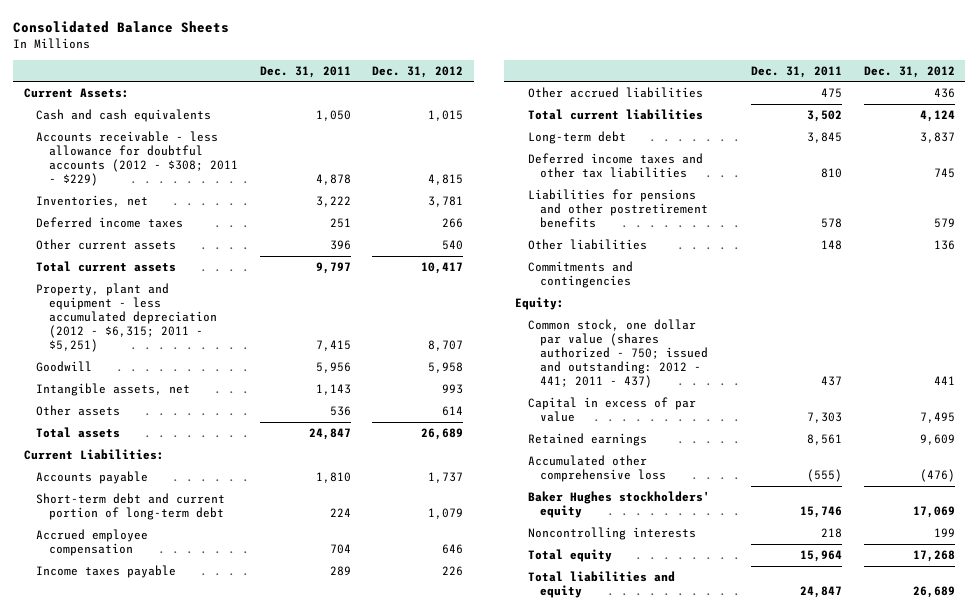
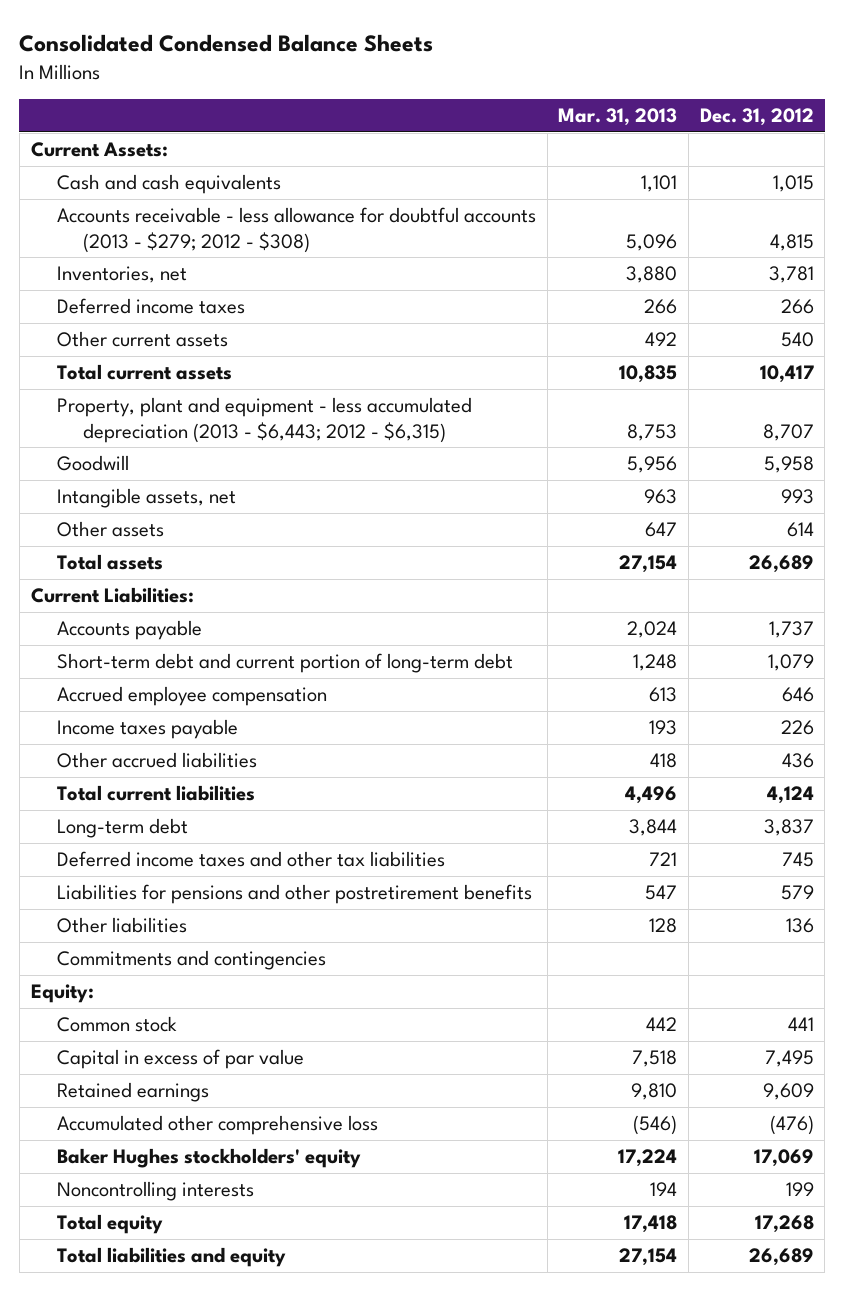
[13,20,230,33] Consolidated Balance Sheets -> [19,34,434,53] Consolidated Condensed Balance Sheets
[259,65,351,78] Dec. 31, 2011 -> none
none -> [558,108,678,127] Mar. 31, 2013
[36,130,238,187] Accounts receivable - less allowance for doubtful accounts (2012 - $308; 2011 - $229) -> [56,207,536,253] Accounts receivable - less allowance for doubtful accounts (2013 - $279; 2012 - $308)
[36,282,217,353] Property, plant and equipment - less accumulated depreciation (2012 - $6,315; 2011 - $5,251) -> [56,397,472,443] Property, plant and equipment - less accumulated depreciation (2013 - $6,443; 2012 - $6,315)
[527,318,709,389] Common stock, one dollar par value (shares authorized - 750; issued and outstanding: 2012 - 441; 2011 - 437) -> [56,1016,177,1033] Common stock

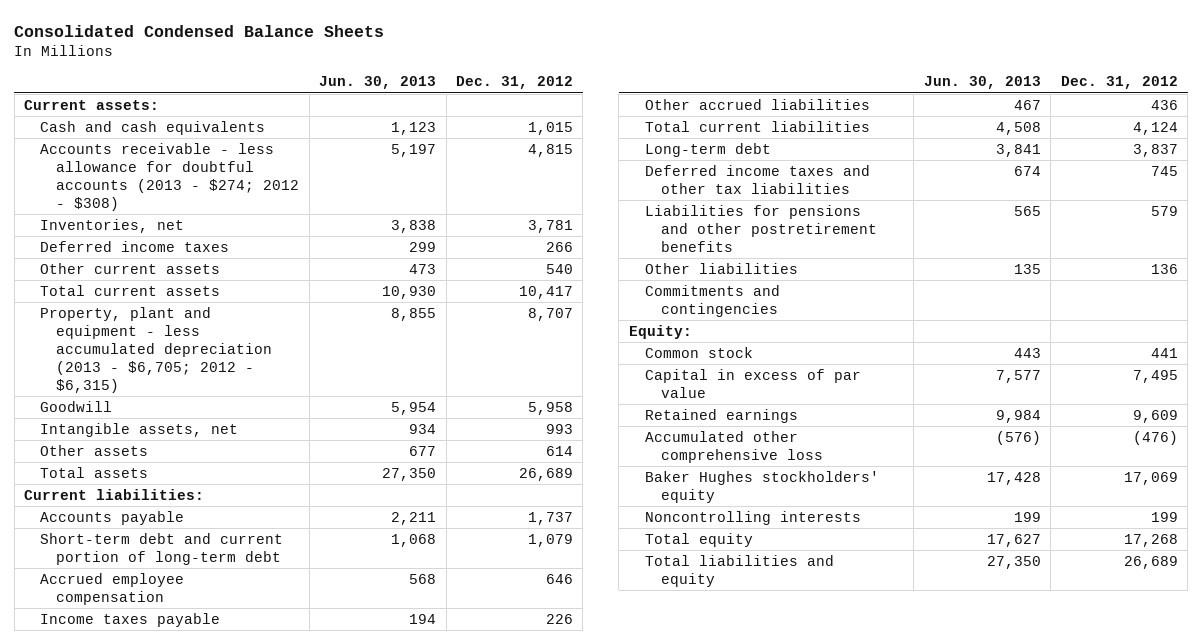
[558,108,678,127] Mar. 31, 2013 -> none
none -> [319,76,437,90] Jun. 30, 2013
[30,142,168,158] Current Assets: -> [24,99,160,110] Current assets:
[56,207,536,253] Accounts receivable - less allowance for doubtful accounts (2013 - $279; 2012 - $308) -> [40,142,300,211] Accounts receivable - less allowance for doubtful accounts (2013 - $274; 2012 - $308)
[56,397,472,443] Property, plant and equipment - less accumulated depreciation (2013 - $6,443; 2012 - $6,315) -> [40,306,273,393] Property, plant and equipment - less accumulated depreciation (2013 - $6,705; 2012 - $6,315)
[30,587,194,604] Current Liabilities: -> [24,488,205,500] Current liabilities:

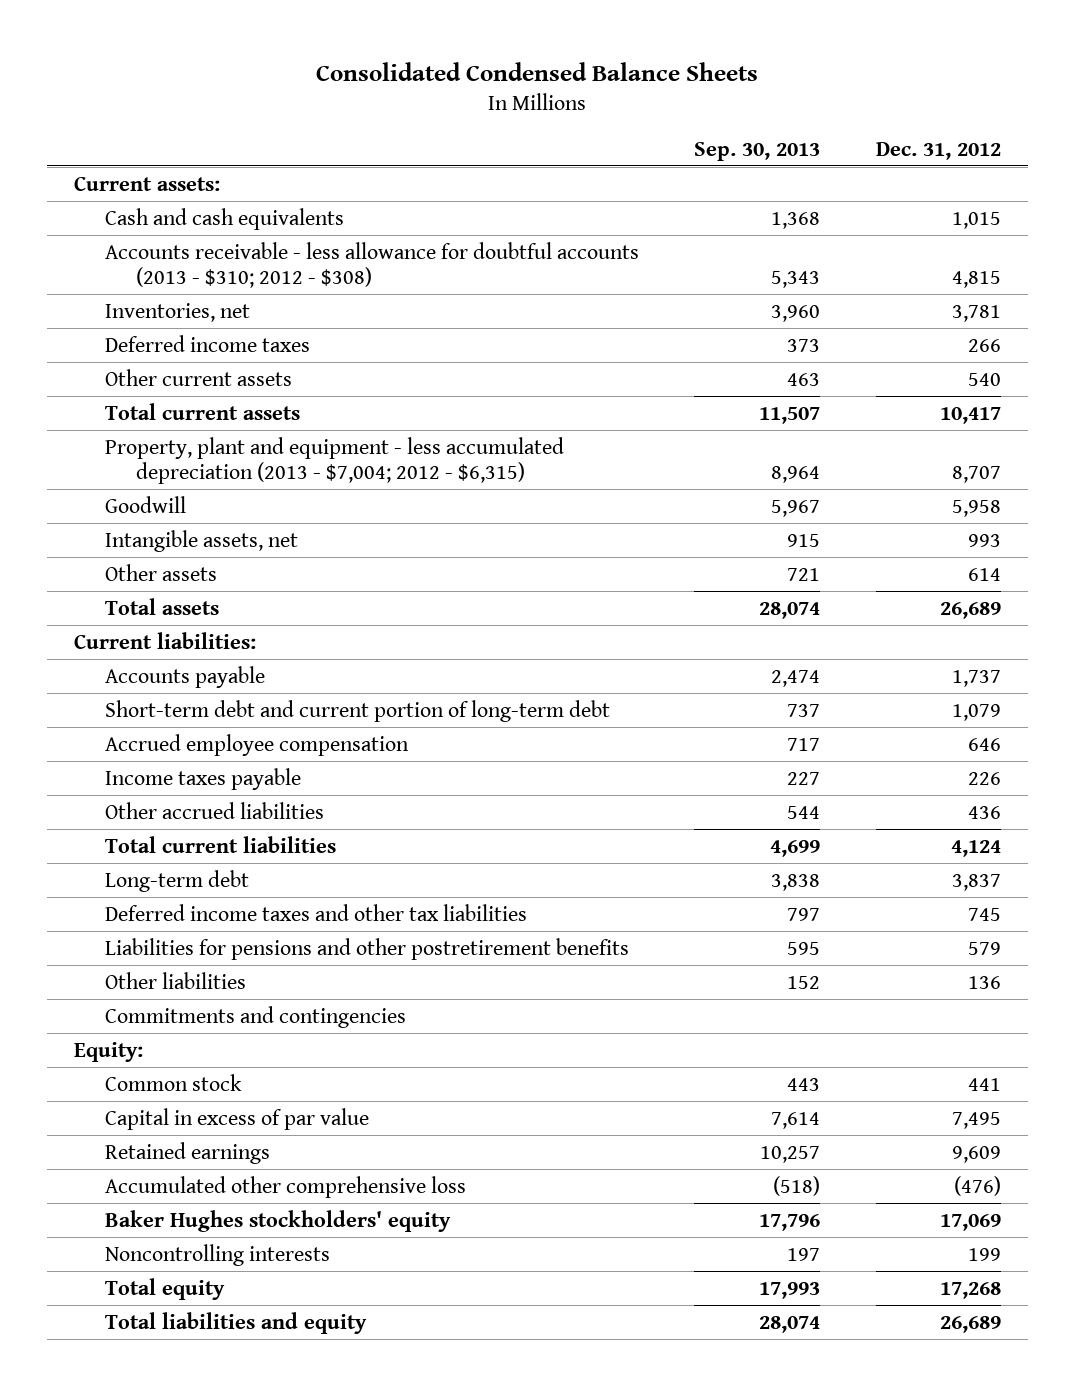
[319,76,437,90] Jun. 30, 2013 -> none
none -> [694,141,821,161] Sep. 30, 2013
[40,142,300,211] Accounts receivable - less allowance for doubtful accounts (2013 - $274; 2012 - $308) -> [105,241,640,288] Accounts receivable - less allowance for doubtful accounts (2013 - $310; 2012 - $308)
[40,306,273,393] Property, plant and equipment - less accumulated depreciation (2013 - $6,705; 2012 - $6,315) -> [105,436,565,484] Property, plant and equipment - less accumulated depreciation (2013 - $7,004; 2012 - $6,315)

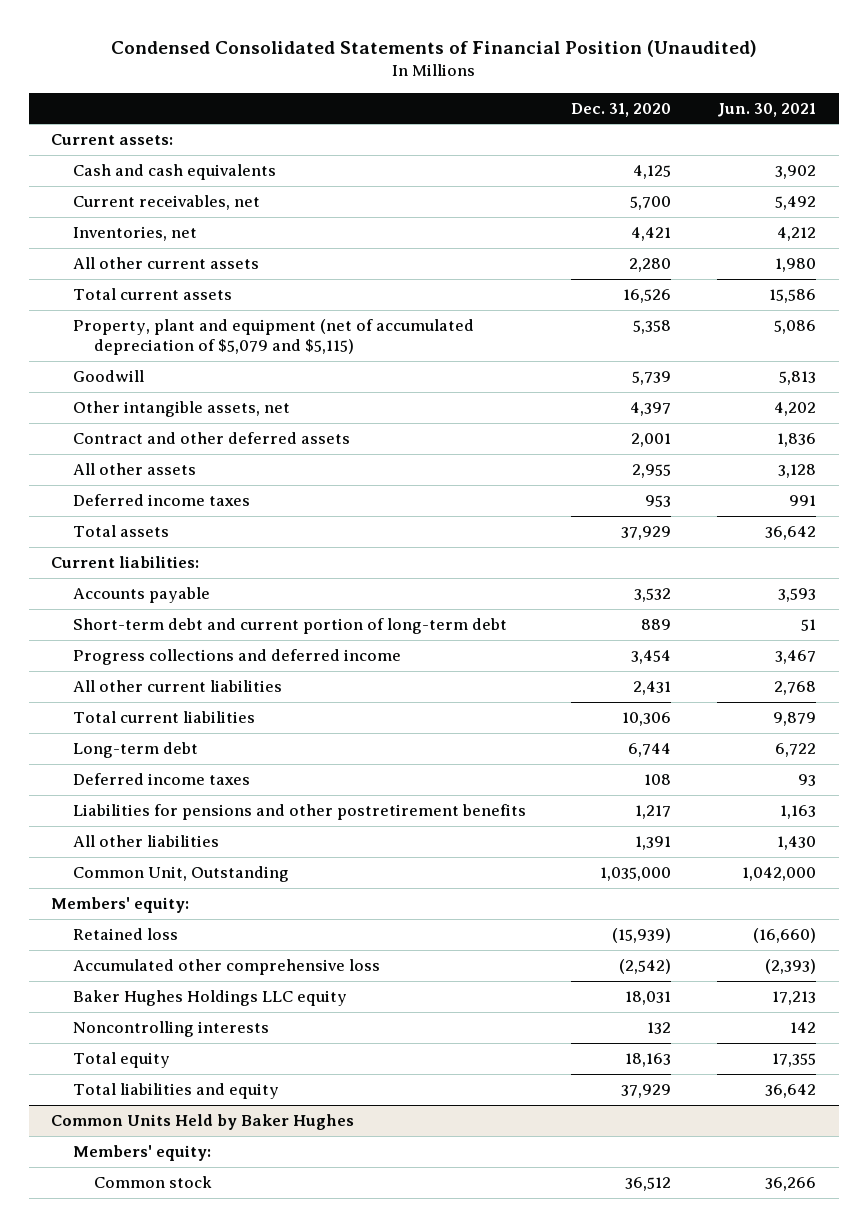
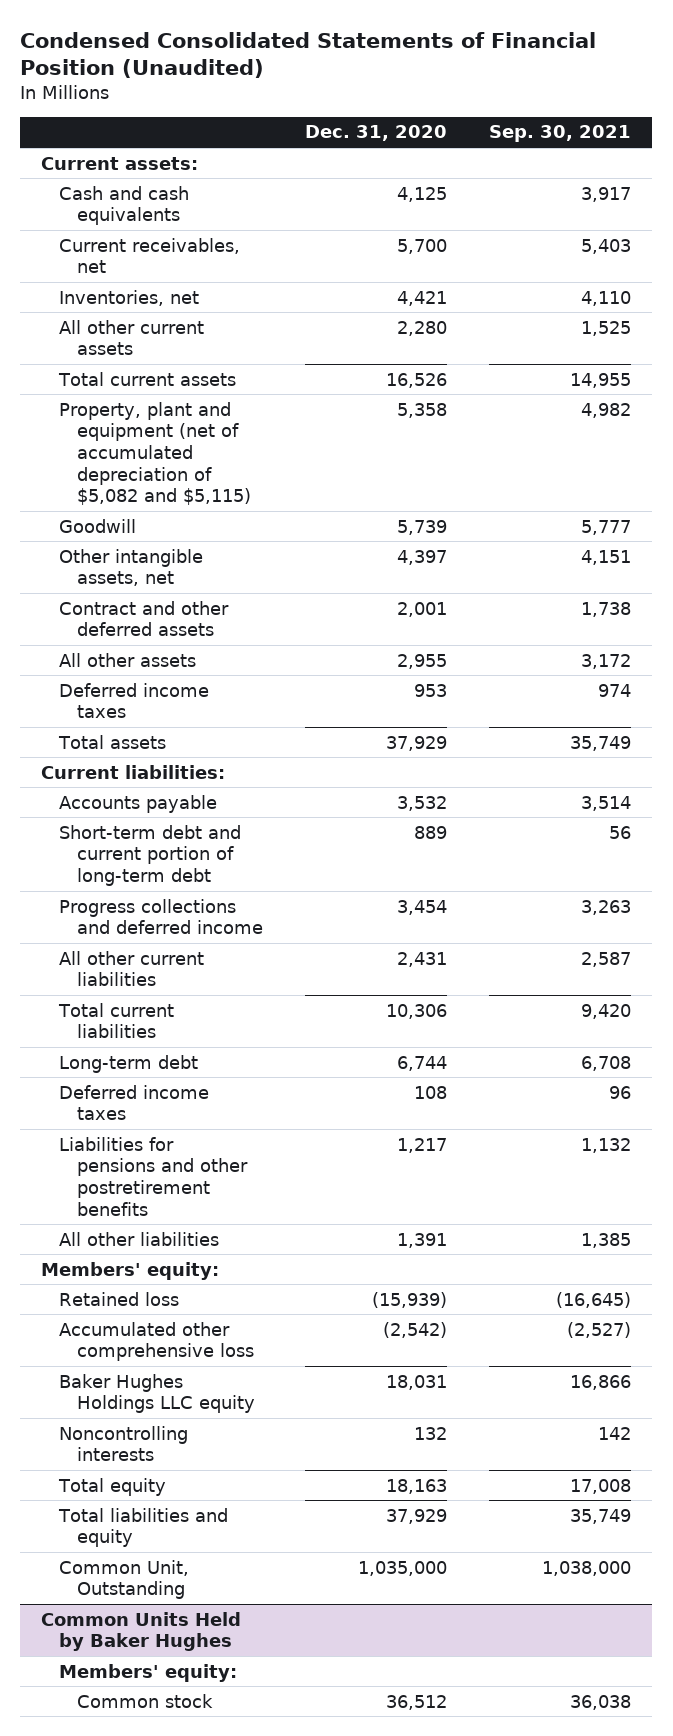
[716,102,816,117] Jun. 30, 2021 -> none
none -> [489,125,632,143] Sep. 30, 2021
[72,319,474,356] Property, plant and equipment (net of accumulated depreciation of $5,079 and $5,115) -> [59,401,252,506] Property, plant and equipment (net of accumulated depreciation of $5,082 and $5,115)
[72,866,289,883] Common Unit, Outstanding -> [59,1559,190,1600] Common Unit, Outstanding

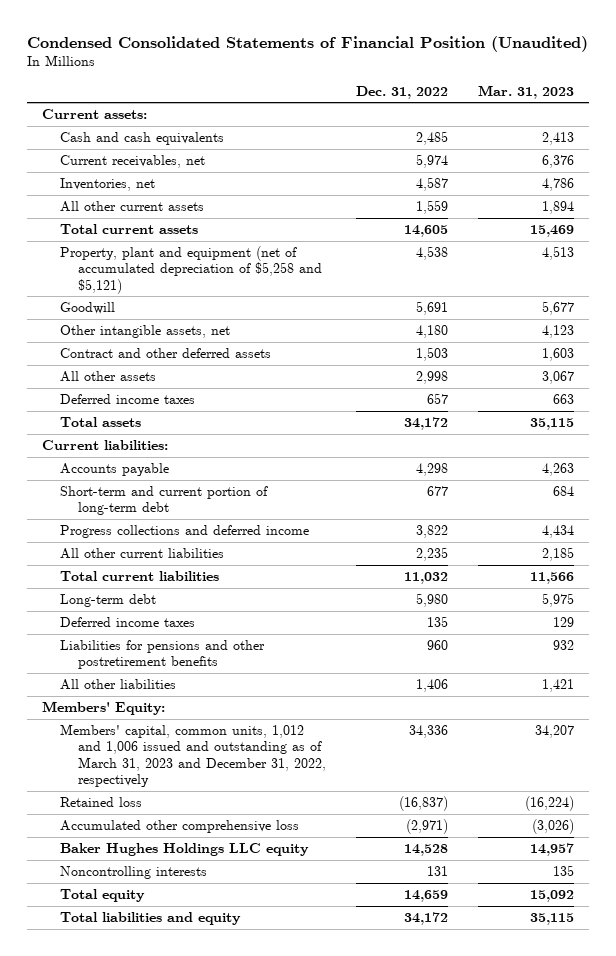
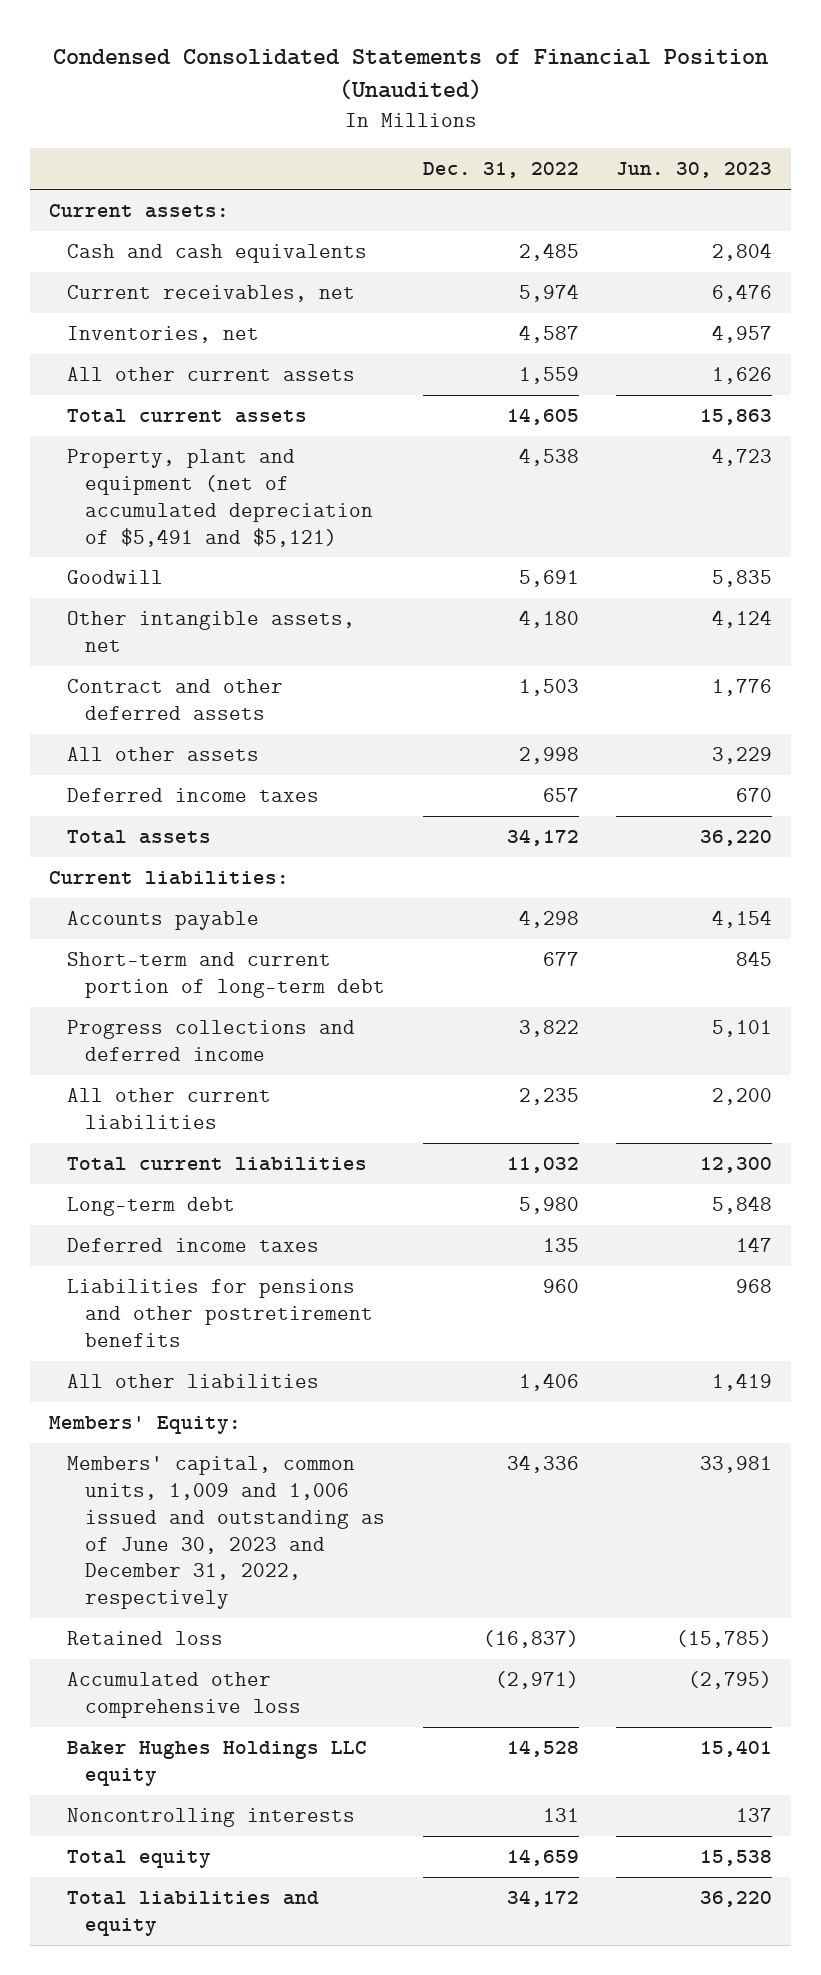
[477,84,574,99] Mar. 31, 2023 -> none
none -> [616,162,773,179] Jun. 30, 2023
[60,245,323,294] Property, plant and equipment (net of accumulated depreciation of $5,258 and $5,121) -> [66,449,373,547] Property, plant and equipment (net of accumulated depreciation of $5,491 and $5,121)
[60,723,327,788] Members' capital, common units, 1,012 and 1,006 issued and outstanding as of March 31, 2023 and December 31, 2022, respectively -> [66,1456,385,1610] Members' capital, common units, 1,009 and 1,006 issued and outstanding as of June 30, 2023 and December 31, 2022, respectively

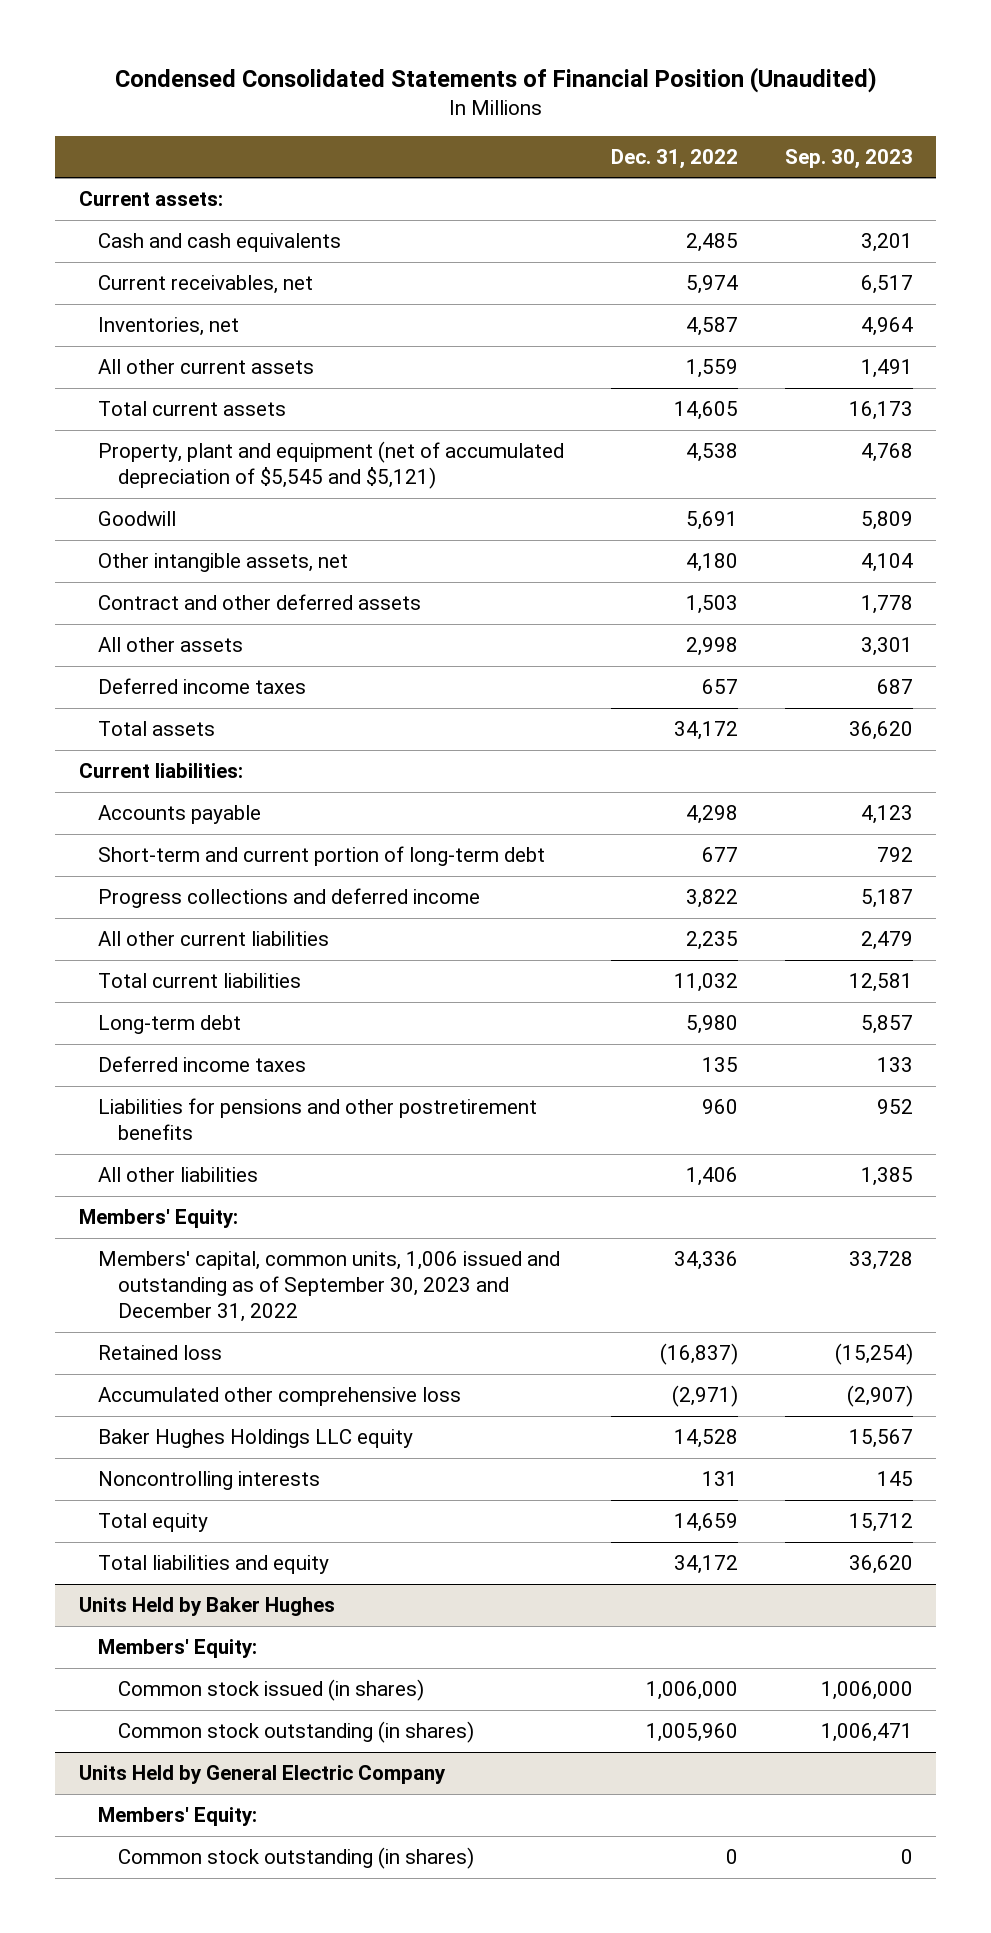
[616,162,773,179] Jun. 30, 2023 -> none
none -> [784,148,913,169] Sep. 30, 2023
[66,449,373,547] Property, plant and equipment (net of accumulated depreciation of $5,491 and $5,121) -> [98,441,565,490] Property, plant and equipment (net of accumulated depreciation of $5,545 and $5,121)
[66,1456,385,1610] Members' capital, common units, 1,009 and 1,006 issued and outstanding as of June 30, 2023 and December 31, 2022, respectively -> [98,1251,561,1323] Members' capital, common units, 1,006 issued and outstanding as of September 30, 2023 and December 31, 2022
none -> [78,1597,335,1617] Units Held by Baker Hughes
none -> [98,1639,258,1659] Members' Equity:
none -> [117,1679,424,1702] Common stock issued (in shares)
none -> [117,1721,474,1744] Common stock outstanding (in shares)
none -> [78,1765,446,1785] Units Held by General Electric Company
none -> [98,1807,258,1827] Members' Equity:
none -> [117,1847,474,1870] Common stock outstanding (in shares)

